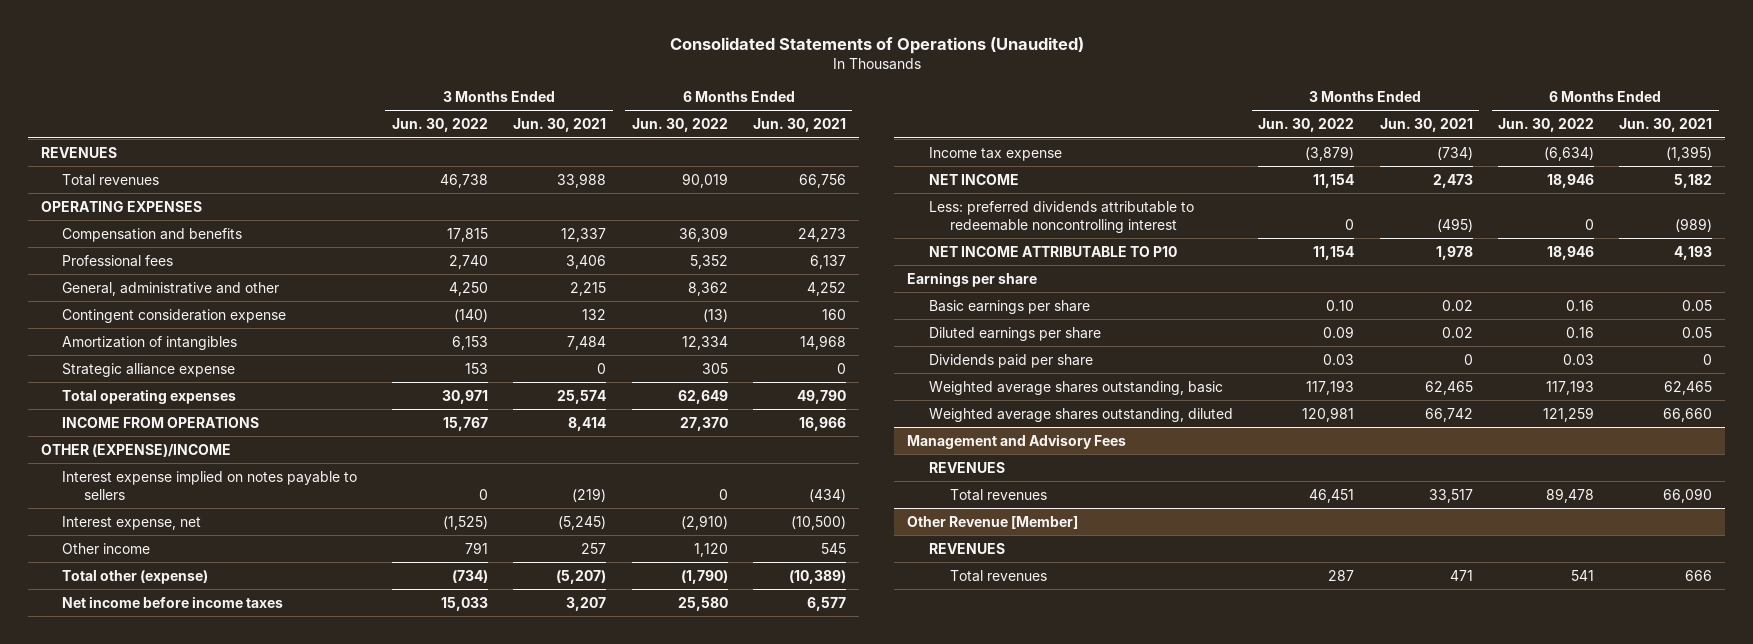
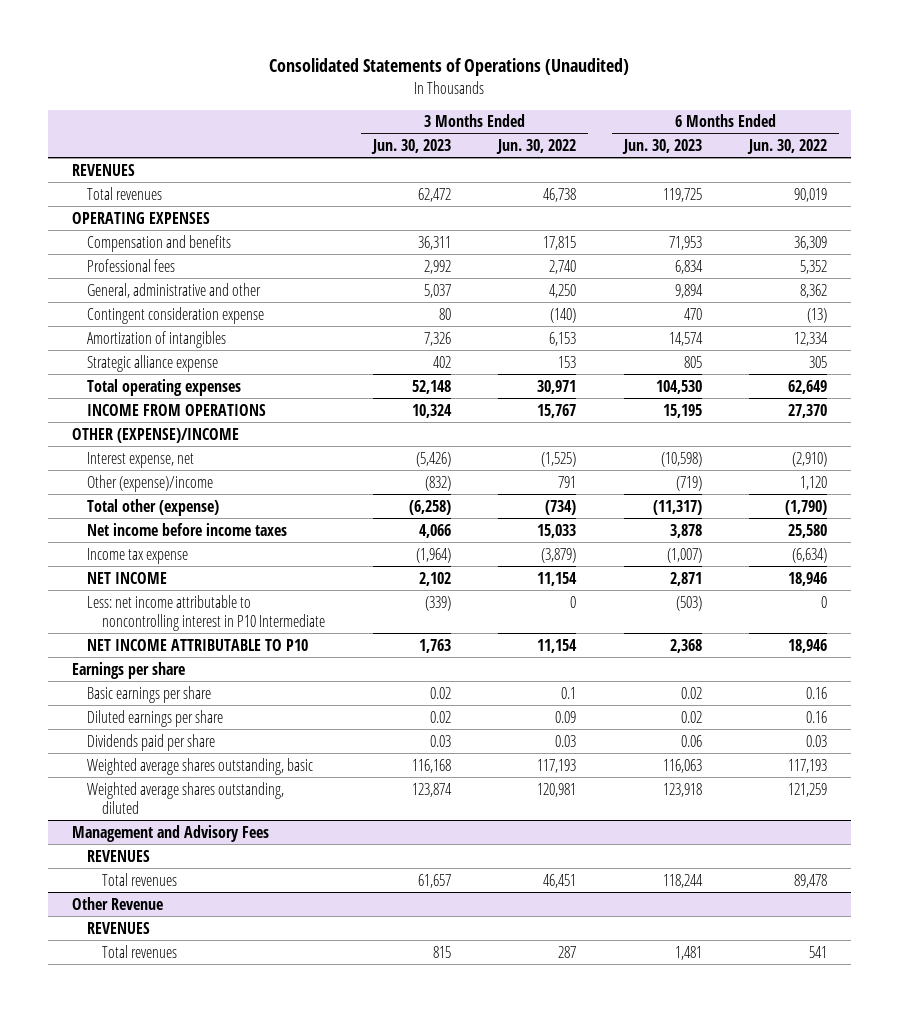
[513,118,607,133] Jun. 30, 2021 -> none
[753,118,847,133] Jun. 30, 2021 -> none
none -> [370,139,451,155] Jun. 30, 2023
none -> [621,139,702,155] Jun. 30, 2023
[62,470,358,500] Interest expense implied on notes payable to sellers -> none
[62,542,151,554] Other income -> [86,474,213,492] Other (expense)/income
[928,200,1194,233] Less: preferred dividends attributable to redeemable noncontrolling interest -> none
none -> [86,594,326,632] Less: net income attributable to noncontrolling interest in P10 Intermediate
[1326,299,1355,311] 0.10 -> [561,686,577,699] 0.1
[907,515,1079,529] Other Revenue [Member] -> [71,896,163,910] Other Revenue

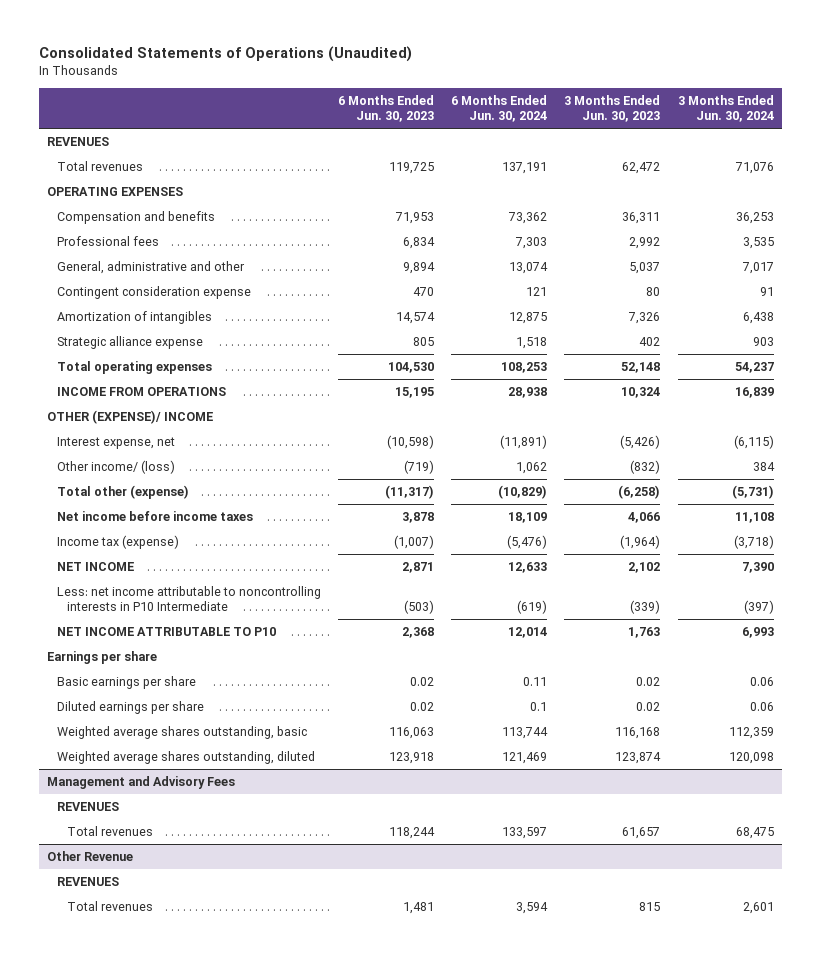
[496,139,577,155] Jun. 30, 2022 -> none
[747,139,828,155] Jun. 30, 2022 -> none
none -> [451,94,548,123] 6 Months Ended Jun. 30, 2024
none -> [677,94,774,123] 3 Months Ended Jun. 30, 2024
[71,427,239,443] OTHER (EXPENSE)/INCOME -> [47,409,214,424] OTHER (EXPENSE)/ INCOME
[86,474,213,492] Other (expense)/income -> [57,459,176,474] Other income/ (loss)
[86,547,188,564] Income tax expense -> [57,534,180,549] Income tax (expense)
[86,594,326,632] Less: net income attributable to noncontrolling interest in P10 Intermediate -> [57,585,322,612] Less: net income attributable to noncontrolling interests in P10 Intermediate
[86,733,215,751] Dividends paid per share -> none

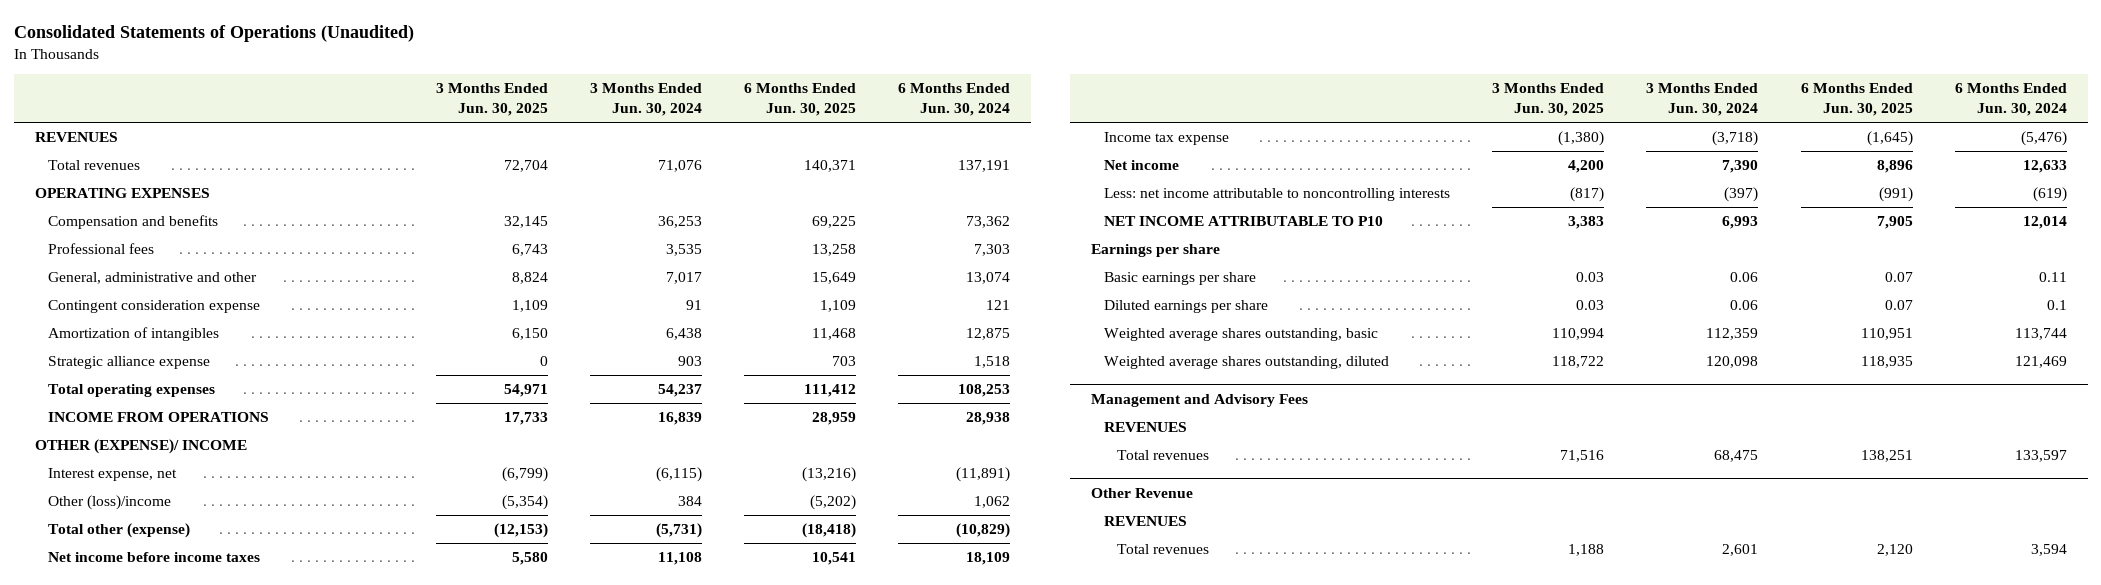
[338,94,435,123] 6 Months Ended Jun. 30, 2023 -> none
[564,94,661,123] 3 Months Ended Jun. 30, 2023 -> none
none -> [436,83,549,117] 3 Months Ended Jun. 30, 2025
none -> [744,83,857,117] 6 Months Ended Jun. 30, 2025
[57,459,176,474] Other income/ (loss) -> [47,495,171,511] Other (loss)/income
[57,534,180,549] Income tax (expense) -> [1104,132,1230,146] Income tax expense
[57,561,135,571] NET INCOME -> [1104,160,1180,171] Net income
[57,585,322,612] Less: net income attributable to noncontrolling interests in P10 Intermediate -> [1104,188,1451,202] Less: net income attributable to noncontrolling interests

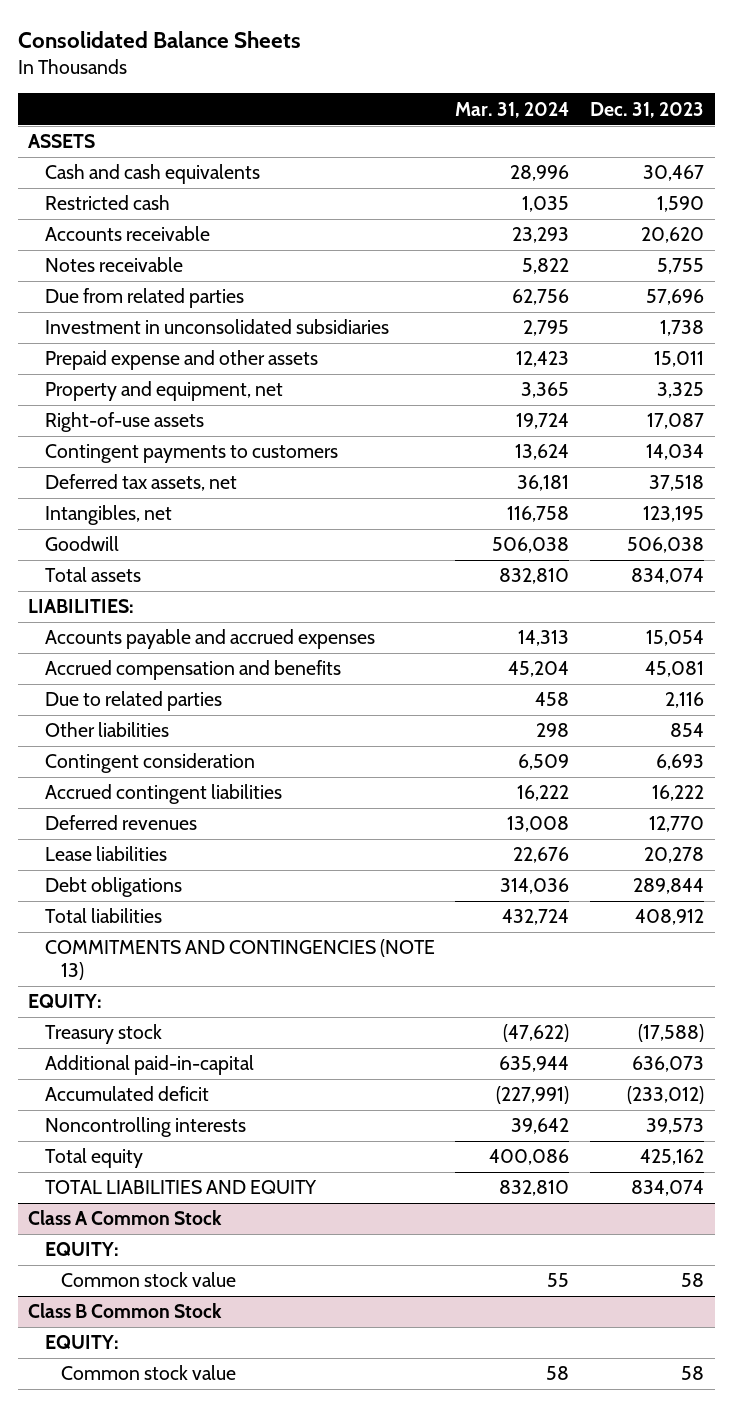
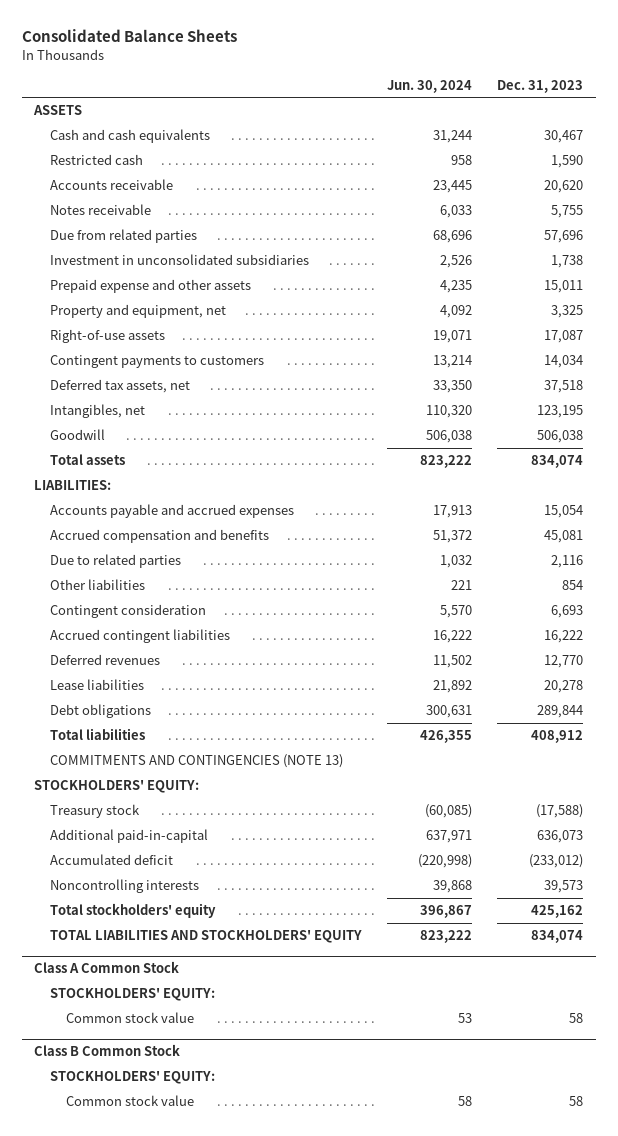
[455,101,570,118] Mar. 31, 2024 -> none
none -> [387,79,473,93] Jun. 30, 2024
[27,994,102,1009] EQUITY: -> [34,780,200,794] STOCKHOLDERS' EQUITY:
[44,1148,143,1169] Total equity -> [50,903,217,919] Total stockholders' equity
[44,1180,317,1195] TOTAL LIABILITIES AND EQUITY -> [50,930,363,944] TOTAL LIABILITIES AND STOCKHOLDERS' EQUITY
[44,1242,119,1257] EQUITY: -> [50,988,216,1002] STOCKHOLDERS' EQUITY:
[44,1335,119,1350] EQUITY: -> [50,1071,216,1085] STOCKHOLDERS' EQUITY:

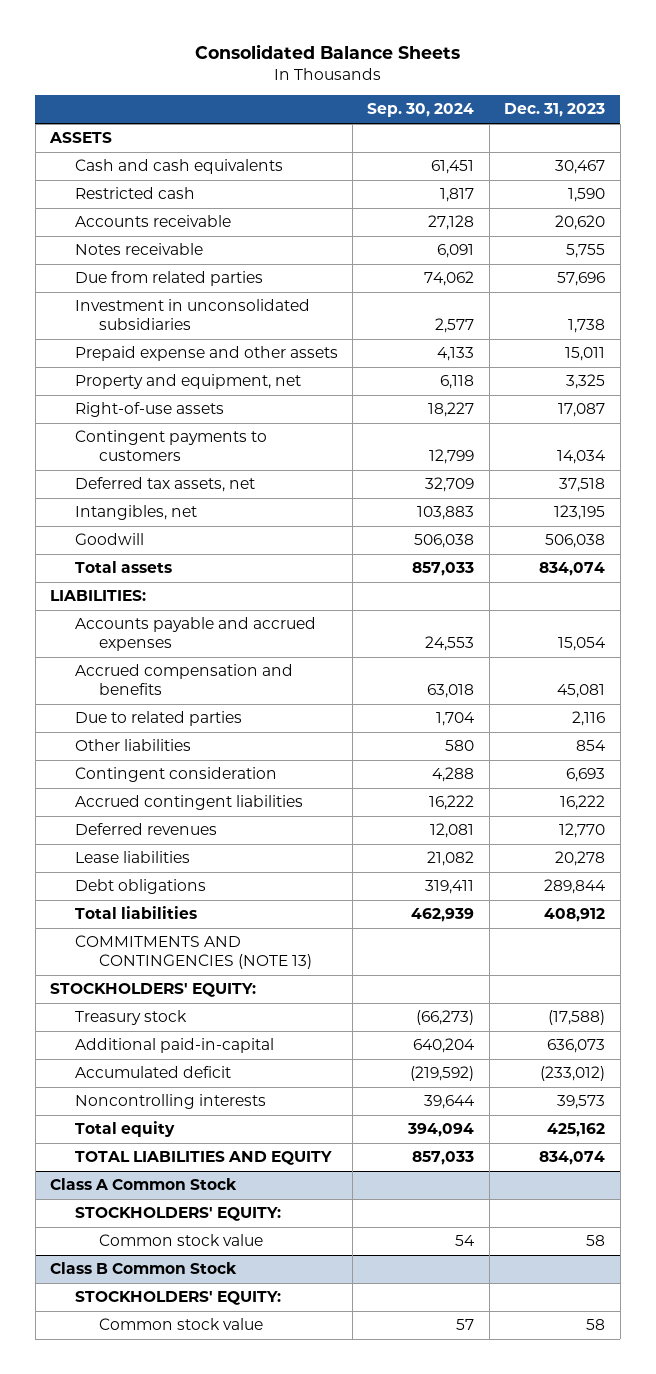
[387,79,473,93] Jun. 30, 2024 -> none
none -> [367,103,475,118] Sep. 30, 2024
[50,903,217,919] Total stockholders' equity -> [74,1121,175,1138] Total equity
[50,930,363,944] TOTAL LIABILITIES AND STOCKHOLDERS' EQUITY -> [74,1151,332,1166] TOTAL LIABILITIES AND EQUITY

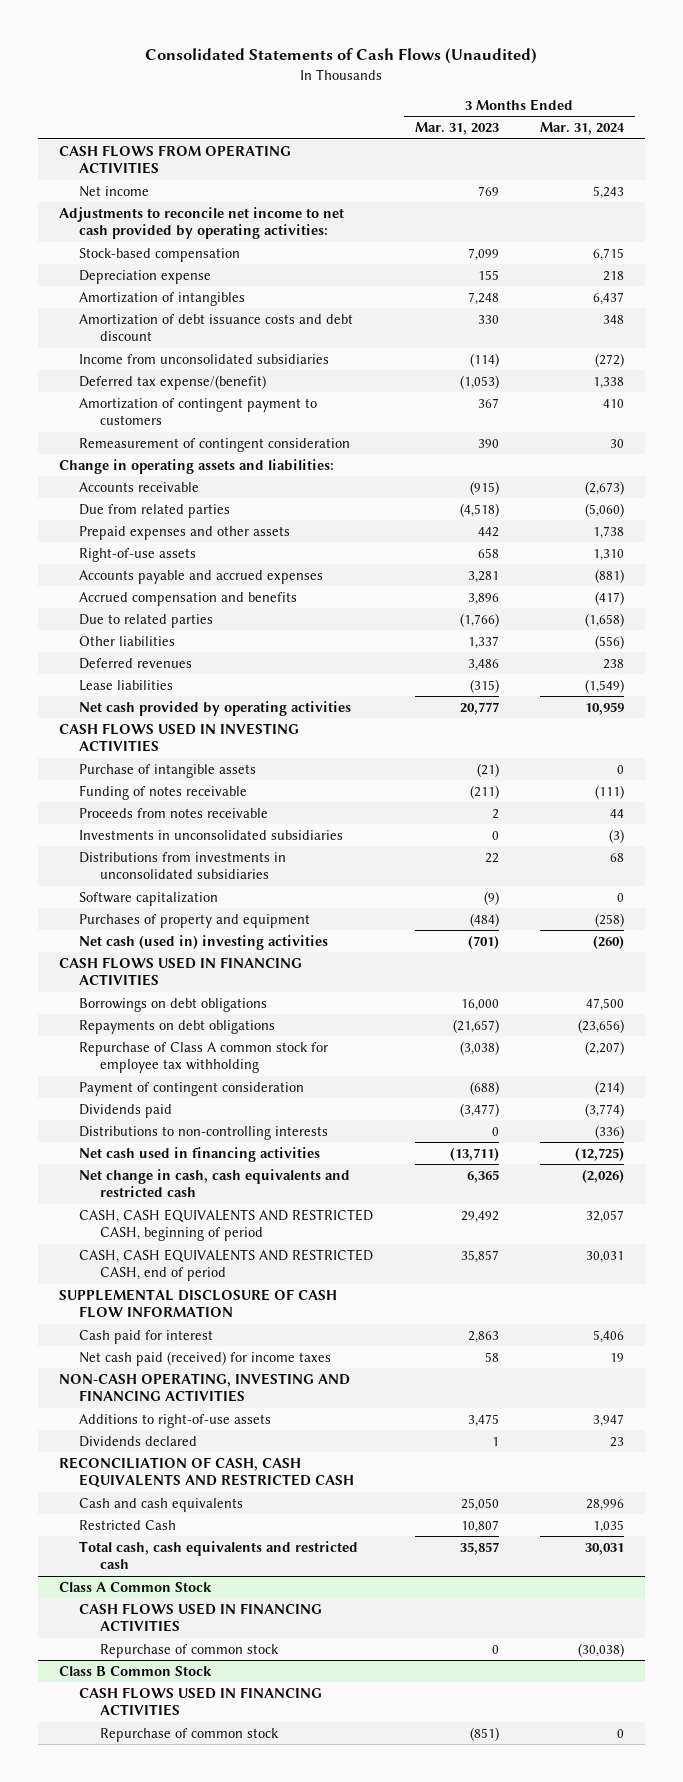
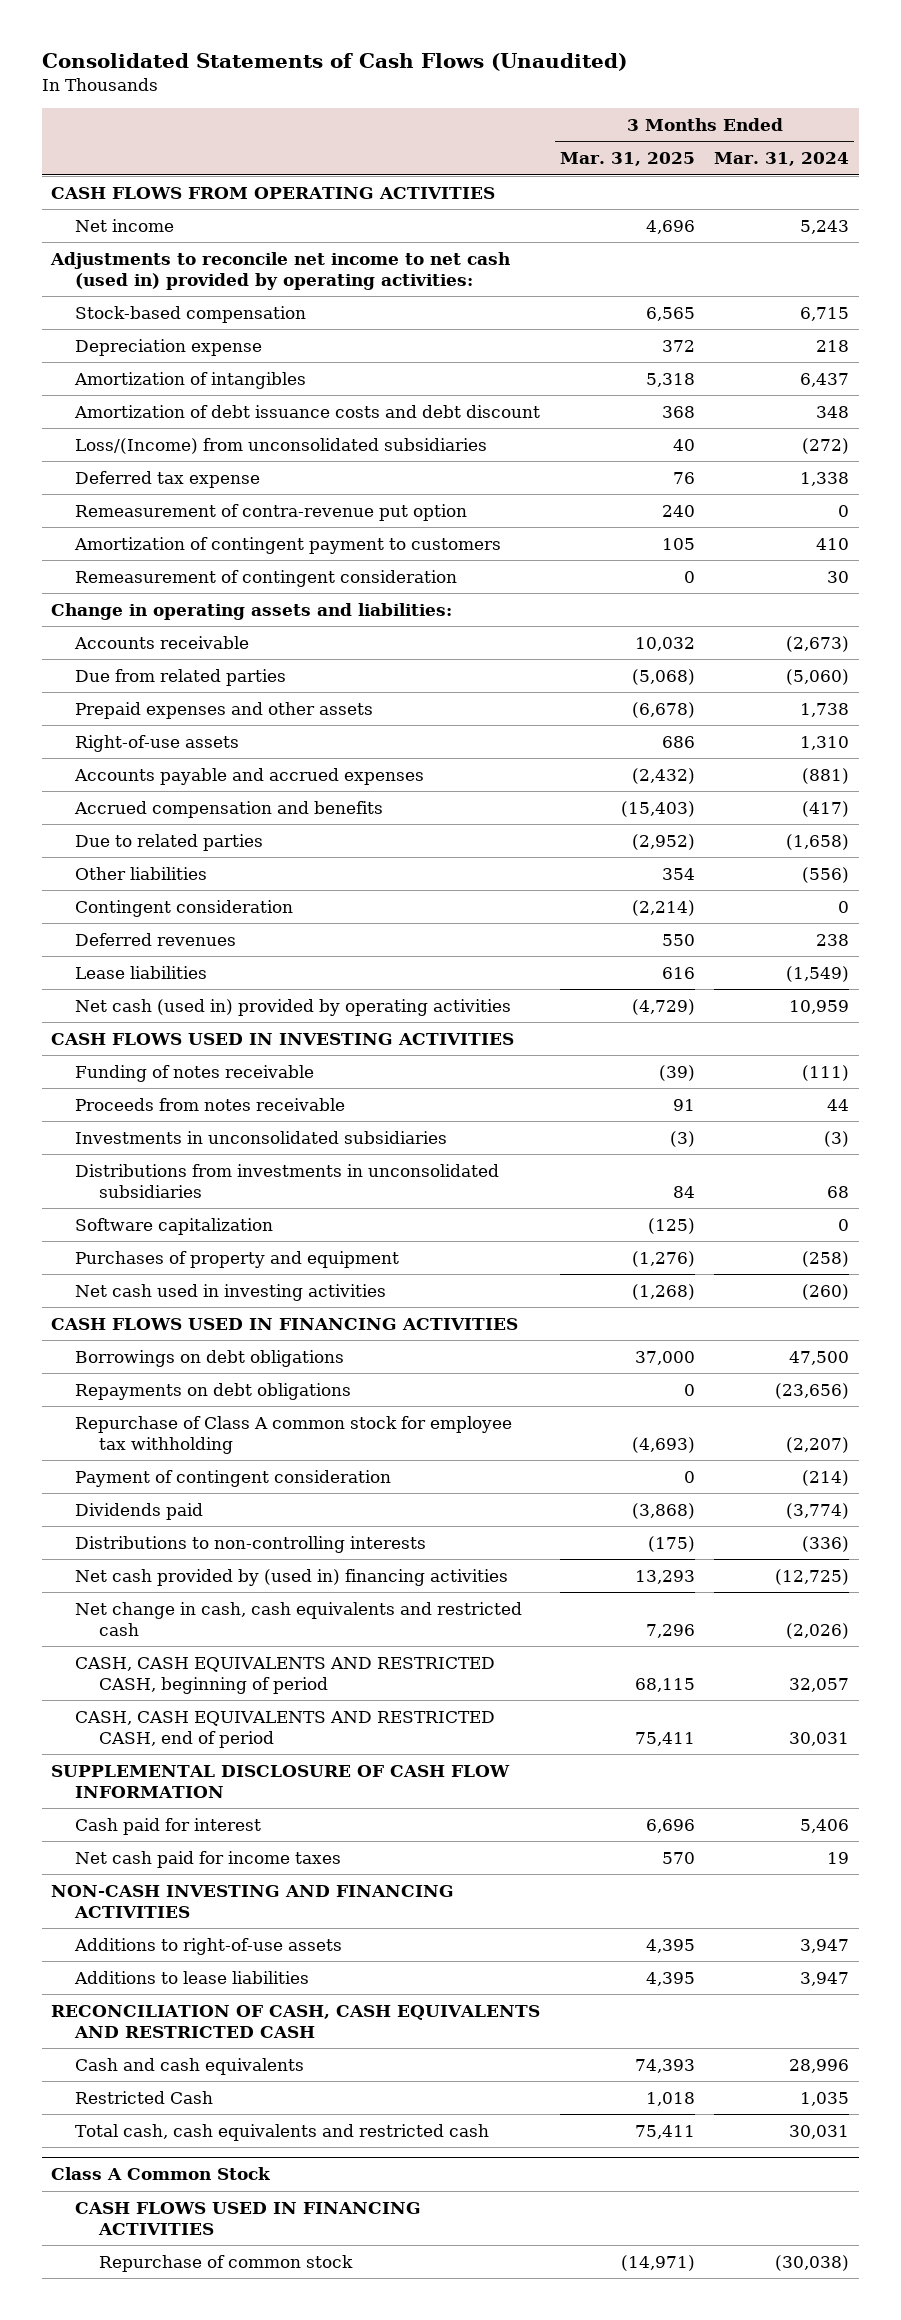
[414,122,499,136] Mar. 31, 2023 -> none
none -> [559,152,695,167] Mar. 31, 2025
[58,206,344,240] Adjustments to reconcile net income to net cash provided by operating activities: -> [50,251,511,290] Adjustments to reconcile net income to net cash (used in) provided by operating activities:
[79,353,330,364] Income from unconsolidated subsidiaries -> [75,437,488,454] Loss/(Income) from unconsolidated subsidiaries
[79,374,267,390] Deferred tax expense/(benefit) -> [75,470,261,488] Deferred tax expense
none -> [75,503,468,521] Remeasurement of contra-revenue put option
none -> [75,899,294,917] Contingent consideration
[79,700,352,716] Net cash provided by operating activities -> [75,998,512,1016] Net cash (used in) provided by operating activities
[79,763,257,778] Purchase of intangible assets -> none
[79,934,329,950] Net cash (used in) investing activities -> [75,1283,387,1301] Net cash used in investing activities
[79,1146,321,1162] Net cash used in financing activities -> [75,1568,509,1586] Net cash provided by (used in) financing activities
[79,1350,332,1366] Net cash paid (received) for income taxes -> [75,1850,342,1868] Net cash paid for income taxes
[58,1372,350,1403] NON-CASH OPERATING, INVESTING AND FINANCING ACTIVITIES -> [51,1884,455,1918] NON-CASH INVESTING AND FINANCING ACTIVITIES
[79,1435,198,1447] Dividends declared -> none
none -> [74,1970,310,1984] Additions to lease liabilities
[58,1665,212,1676] Class B Common Stock -> none
[79,1686,323,1717] CASH FLOWS USED IN FINANCING ACTIVITIES -> none
[99,1727,279,1742] Repurchase of common stock -> none

